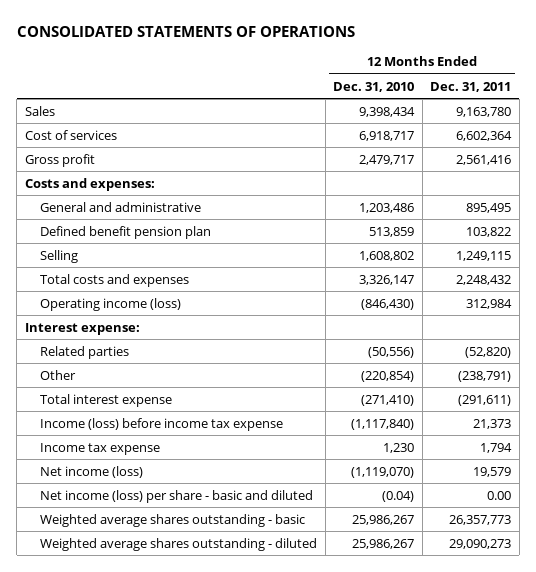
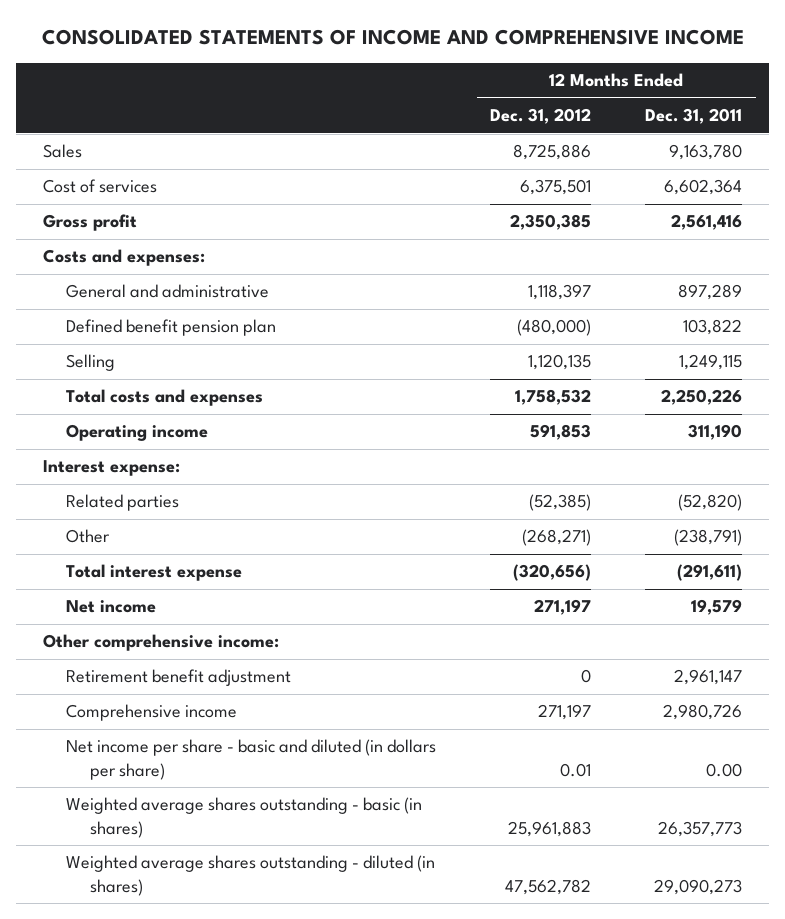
[16,25,355,37] CONSOLIDATED STATEMENTS OF OPERATIONS -> [41,29,744,46] CONSOLIDATED STATEMENTS OF INCOME AND COMPREHENSIVE INCOME
[333,81,415,92] Dec. 31, 2010 -> none
none -> [490,108,592,125] Dec. 31, 2012
[466,202,512,213] 895,495 -> [678,284,743,301] 897,289
[456,274,512,285] 2,248,432 -> [661,389,743,406] 2,250,226
[40,297,182,311] Operating income (loss) -> [66,424,209,442] Operating income
[466,298,513,309] 312,984 -> [688,424,743,441] 311,190
[40,417,284,431] Income (loss) before income tax expense -> none
[40,442,161,455] Income tax expense -> none
[40,465,144,478] Net income (loss) -> [66,600,157,614] Net income
none -> [43,634,280,652] Other comprehensive income:
none -> [66,669,292,687] Retirement benefit adjustment
none -> [66,704,238,722] Comprehensive income
[40,489,314,503] Net income (loss) per share - basic and diluted -> [66,739,437,780] Net income per share - basic and diluted (in dollars per share)
[40,513,306,527] Weighted average shares outstanding - basic -> [66,797,423,838] Weighted average shares outstanding - basic (in shares)
[40,537,318,551] Weighted average shares outstanding - diluted -> [66,855,436,896] Weighted average shares outstanding - diluted (in shares)

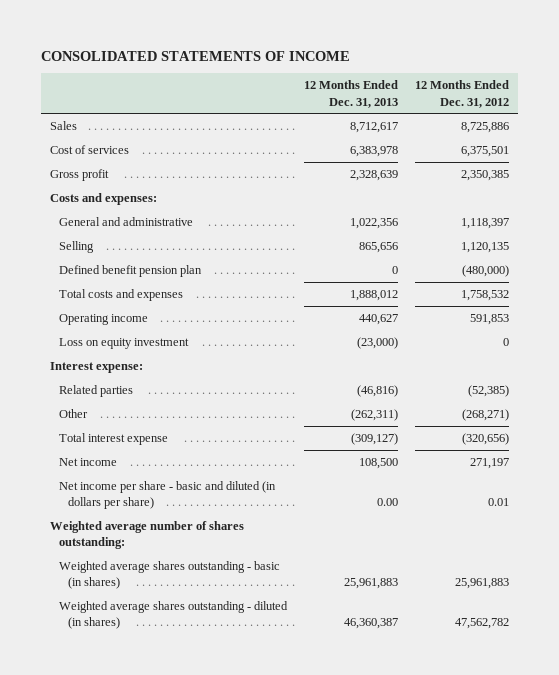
[41,29,744,46] CONSOLIDATED STATEMENTS OF INCOME AND COMPREHENSIVE INCOME -> [41,50,351,61] CONSOLIDATED STATEMENTS OF INCOME
[645,108,743,125] Dec. 31, 2011 -> none
none -> [303,80,398,108] 12 Months Ended Dec. 31, 2013
[66,319,277,337] Defined benefit pension plan -> [58,264,202,277] Defined benefit pension plan
none -> [58,337,189,349] Loss on equity investment
[43,634,280,652] Other comprehensive income: -> none
[66,669,292,687] Retirement benefit adjustment -> none
[66,704,238,722] Comprehensive income -> none
none -> [49,520,244,550] Weighted average number of shares outstanding:

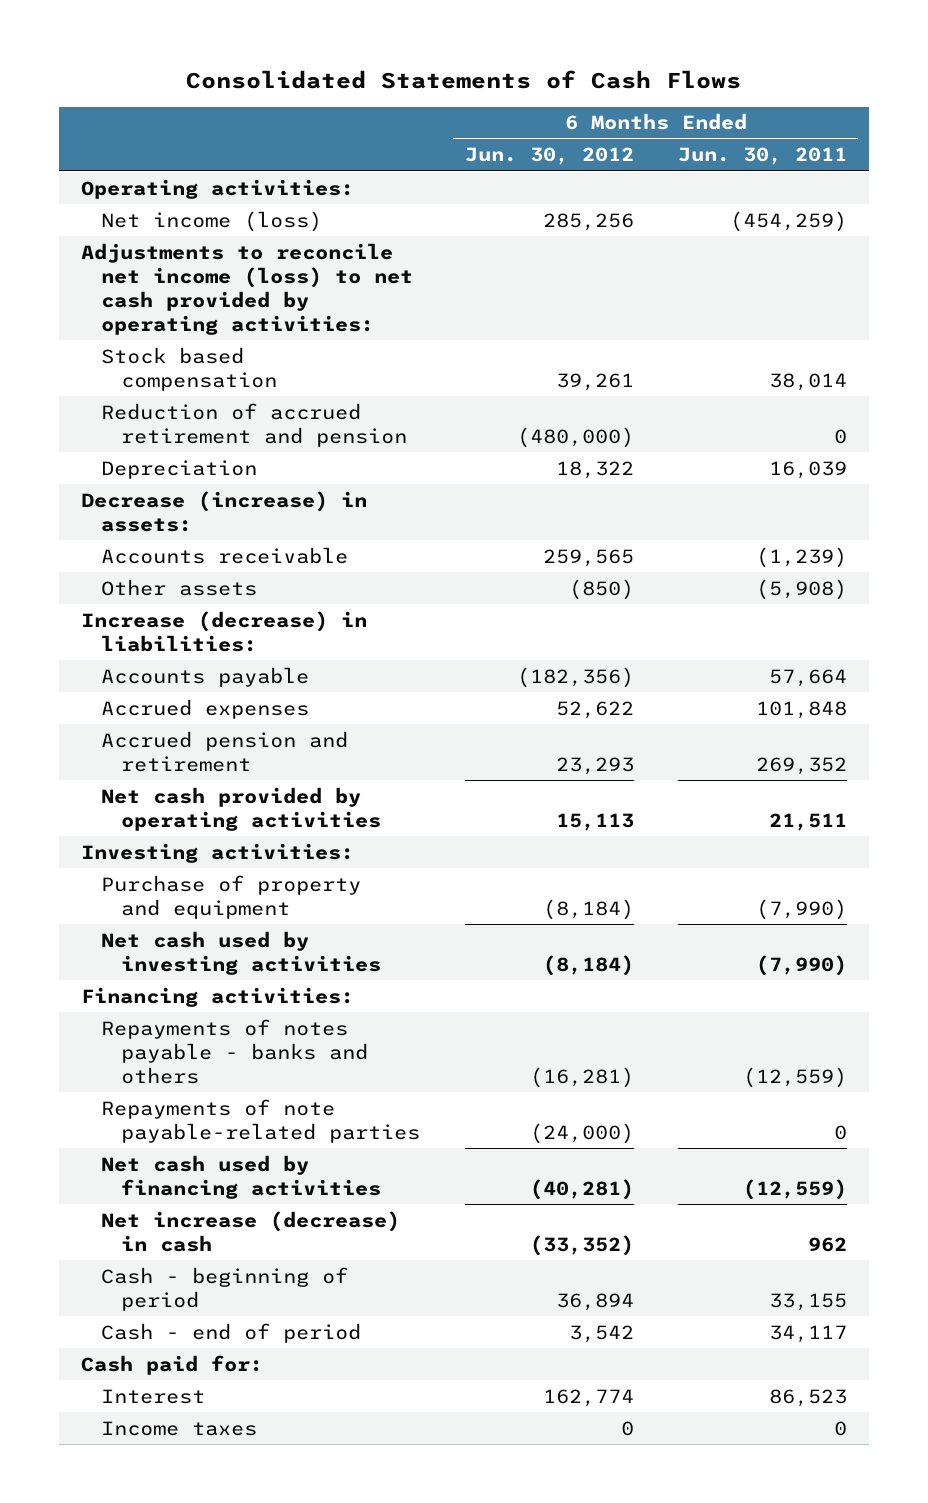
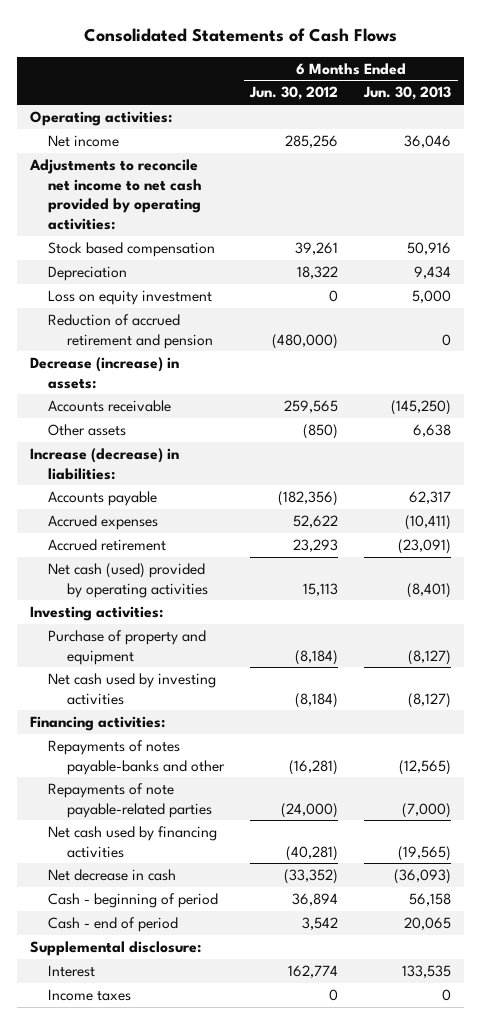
[677,147,847,166] Jun. 30, 2011 -> none
none -> [363,86,452,101] Jun. 30, 2013
[100,210,322,232] Net income (loss) -> [48,135,120,148] Net income
[80,242,413,335] Adjustments to reconcile net income (loss) to net cash provided by operating activities: -> [28,159,203,230] Adjustments to reconcile net income to net cash provided by operating activities:
none -> [48,290,213,306] Loss on equity investment
[100,402,408,447] Reduction of accrued retirement and pension -> [48,314,214,349] Reduction of accrued retirement and pension
[100,730,348,772] Accrued pension and retirement -> [48,539,167,552] Accrued retirement
[100,786,382,831] Net cash provided by operating activities -> [48,563,209,598] Net cash (used) provided by operating activities
[100,1018,369,1084] Repayments of notes payable - banks and others -> [48,740,226,775] Repayments of notes payable-banks and other
[100,1210,400,1252] Net increase (decrease) in cash -> [48,869,177,882] Net decrease in cash
[80,1354,263,1375] Cash paid for: -> [29,941,201,957] Supplemental disclosure:

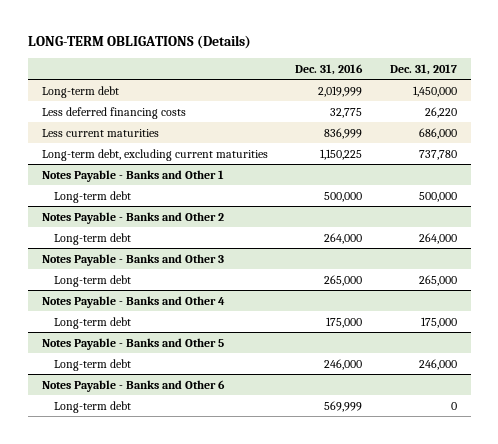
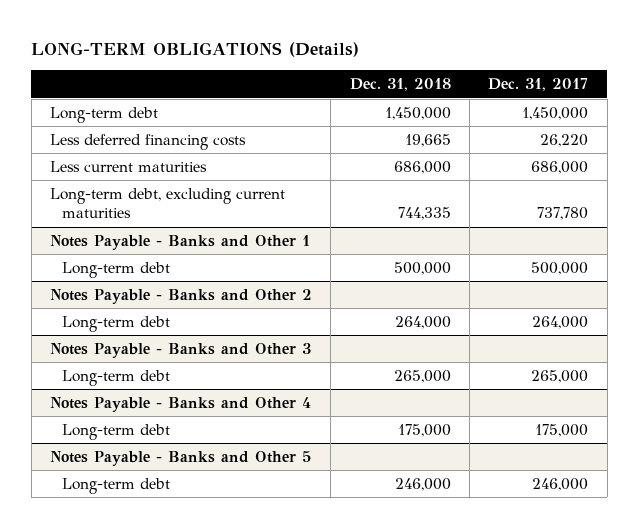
[295,63,364,75] Dec. 31, 2016 -> none
none -> [349,78,451,92] Dec. 31, 2018
[41,379,225,392] Notes Payable - Banks and Other 6 -> none
[54,400,132,413] Long-term debt -> none

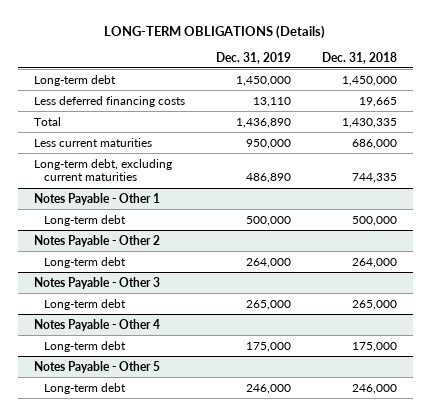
[488,78,589,92] Dec. 31, 2017 -> none
none -> [215,51,291,64] Dec. 31, 2019
none -> [33,116,61,126] Total
[50,234,311,250] Notes Payable - Banks and Other 1 -> [33,192,160,205] Notes Payable - Other 1
[50,288,313,304] Notes Payable - Banks and Other 2 -> [33,234,160,247] Notes Payable - Other 2
[50,342,312,358] Notes Payable - Banks and Other 3 -> [33,276,160,289] Notes Payable - Other 3
[50,396,312,412] Notes Payable - Banks and Other 4 -> [33,318,160,331] Notes Payable - Other 4
[50,450,312,466] Notes Payable - Banks and Other 5 -> [33,360,160,373] Notes Payable - Other 5

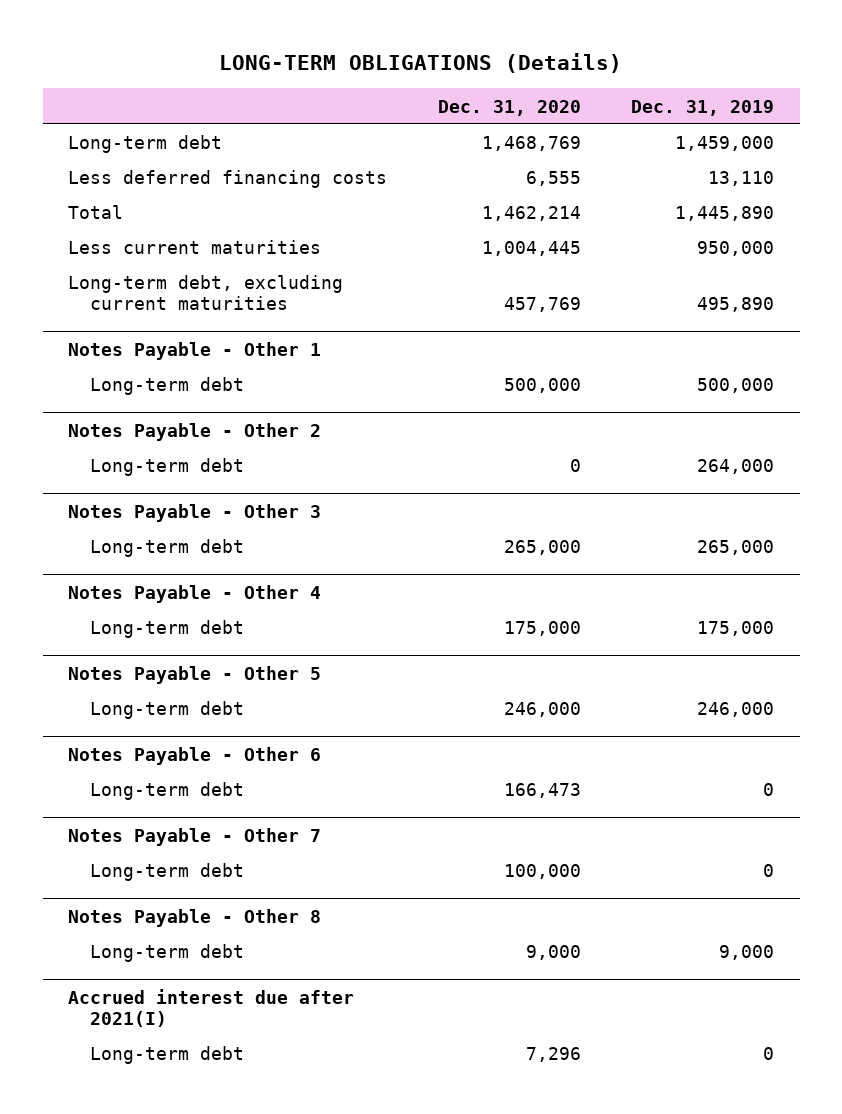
[322,51,398,64] Dec. 31, 2018 -> none
none -> [437,99,581,116] Dec. 31, 2020
[235,75,291,86] 1,450,000 -> [675,136,775,152] 1,459,000
[235,117,291,128] 1,436,890 -> [675,206,775,222] 1,445,890
[245,173,291,184] 486,890 -> [697,297,775,313] 495,890
none -> [67,746,321,765] Notes Payable - Other 6
none -> [89,782,244,801] Long-term debt
none -> [67,827,321,846] Notes Payable - Other 7
none -> [89,863,244,882] Long-term debt
none -> [67,908,321,927] Notes Payable - Other 8
none -> [89,944,244,963] Long-term debt
none -> [67,988,354,1028] Accrued interest due after 2021(I)
none -> [89,1046,244,1065] Long-term debt

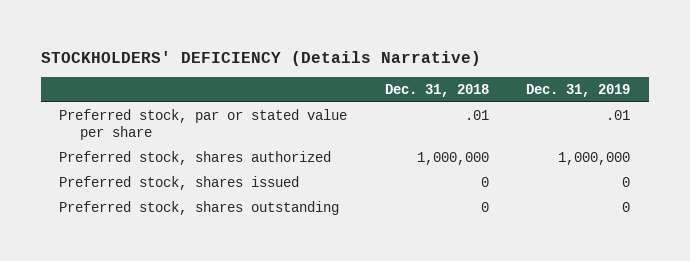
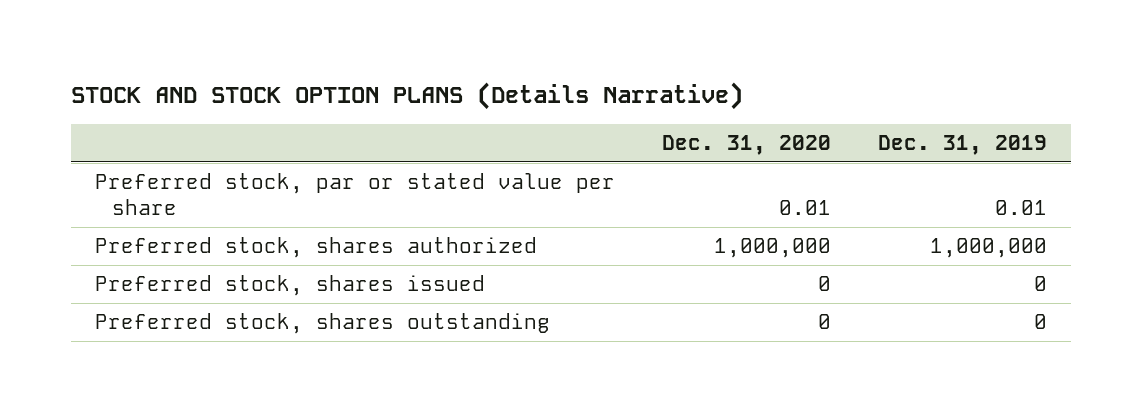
[40,50,481,66] STOCKHOLDERS' DEFICIENCY (Details Narrative) -> [71,82,744,111] STOCK AND STOCK OPTION PLANS (Details Narrative)
[384,83,489,97] Dec. 31, 2018 -> none
none -> [662,134,832,155] Dec. 31, 2020
[606,110,631,121] .01 -> [995,200,1048,216] 0.01

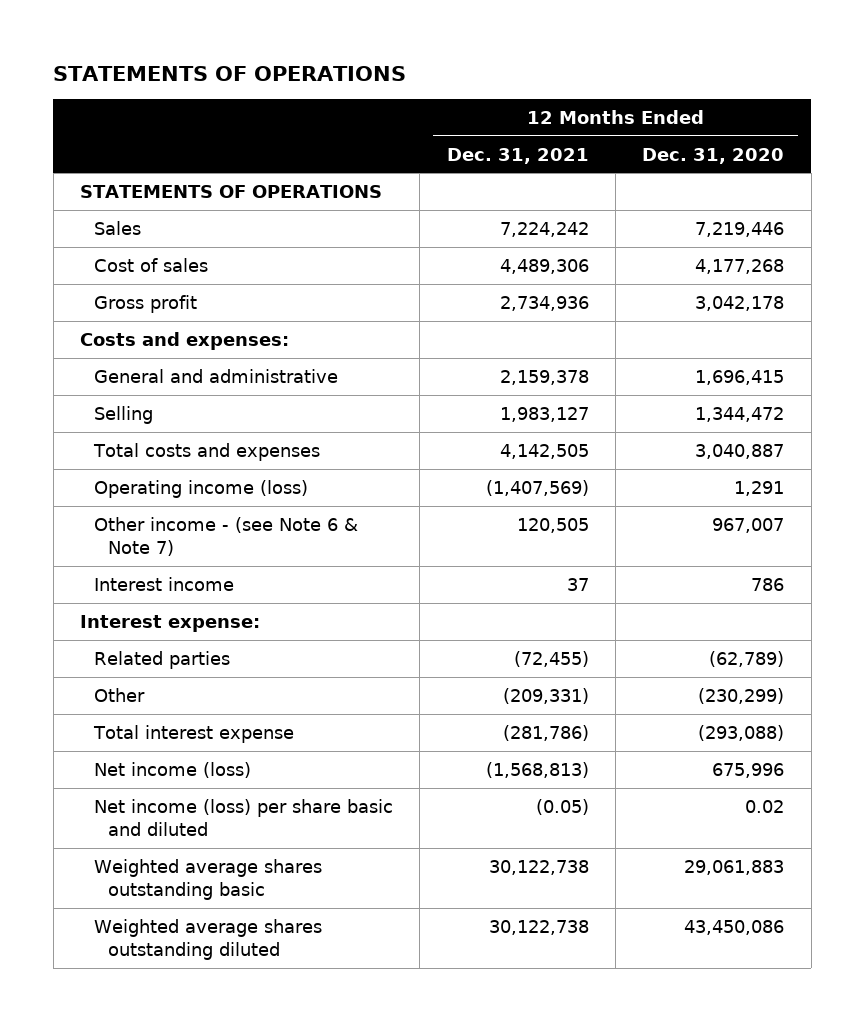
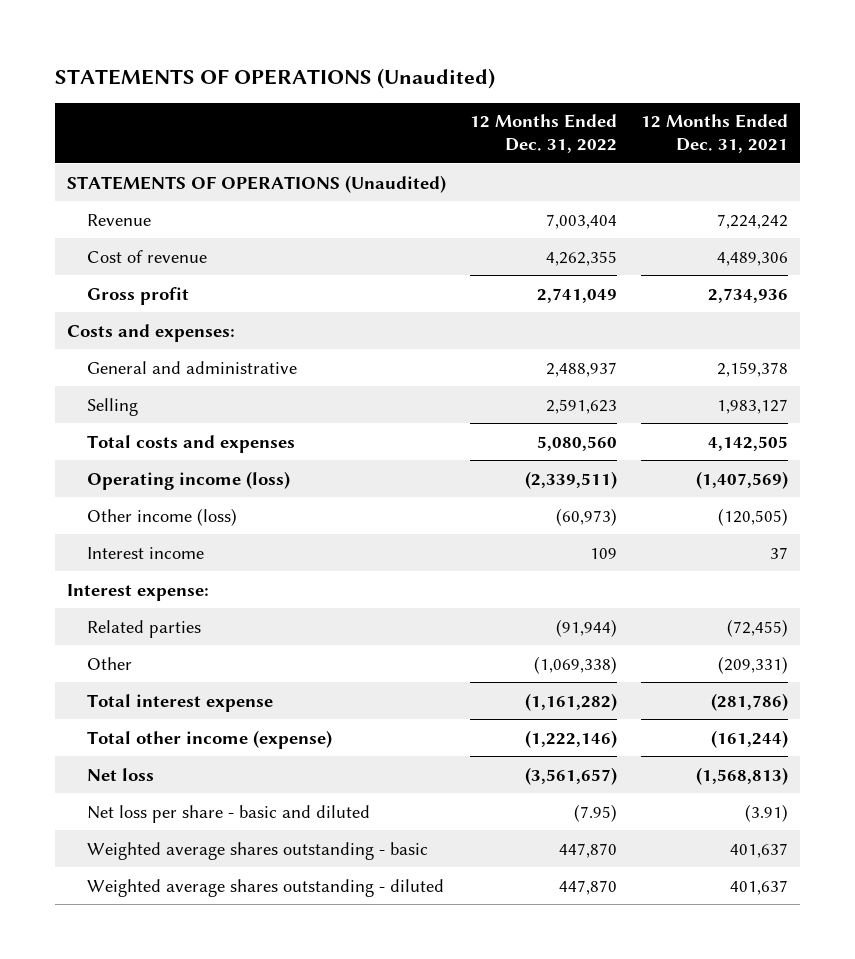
[53,65,407,81] STATEMENTS OF OPERATIONS -> [55,68,496,90] STATEMENTS OF OPERATIONS (Unaudited)
[642,147,785,164] Dec. 31, 2020 -> none
none -> [470,114,618,154] 12 Months Ended Dec. 31, 2022
[79,184,382,198] STATEMENTS OF OPERATIONS -> [67,174,447,193] STATEMENTS OF OPERATIONS (Unaudited)
[94,220,142,235] Sales -> [86,213,151,226] Revenue
[94,257,209,272] Cost of sales -> [86,249,207,263] Cost of revenue
[94,516,359,557] Other income - (see Note 6 & Note 7) -> [86,507,237,526] Other income (loss)
[516,517,589,533] 120,505 -> [717,507,788,526] (120,505)
none -> [86,729,332,749] Total other income (expense)
[94,761,252,778] Net income (loss) -> [86,767,154,781] Net loss
[94,798,394,837] Net income (loss) per share basic and diluted -> [86,804,370,823] Net loss per share - basic and diluted
[535,798,589,815] (0.05) -> [744,803,788,822] (3.91)
[94,858,323,901] Weighted average shares outstanding basic -> [86,841,428,860] Weighted average shares outstanding - basic
[488,859,589,875] 30,122,738 -> [729,842,788,858] 401,637
[94,918,323,961] Weighted average shares outstanding diluted -> [86,878,444,897] Weighted average shares outstanding - diluted
[488,919,589,935] 30,122,738 -> [729,879,788,895] 401,637

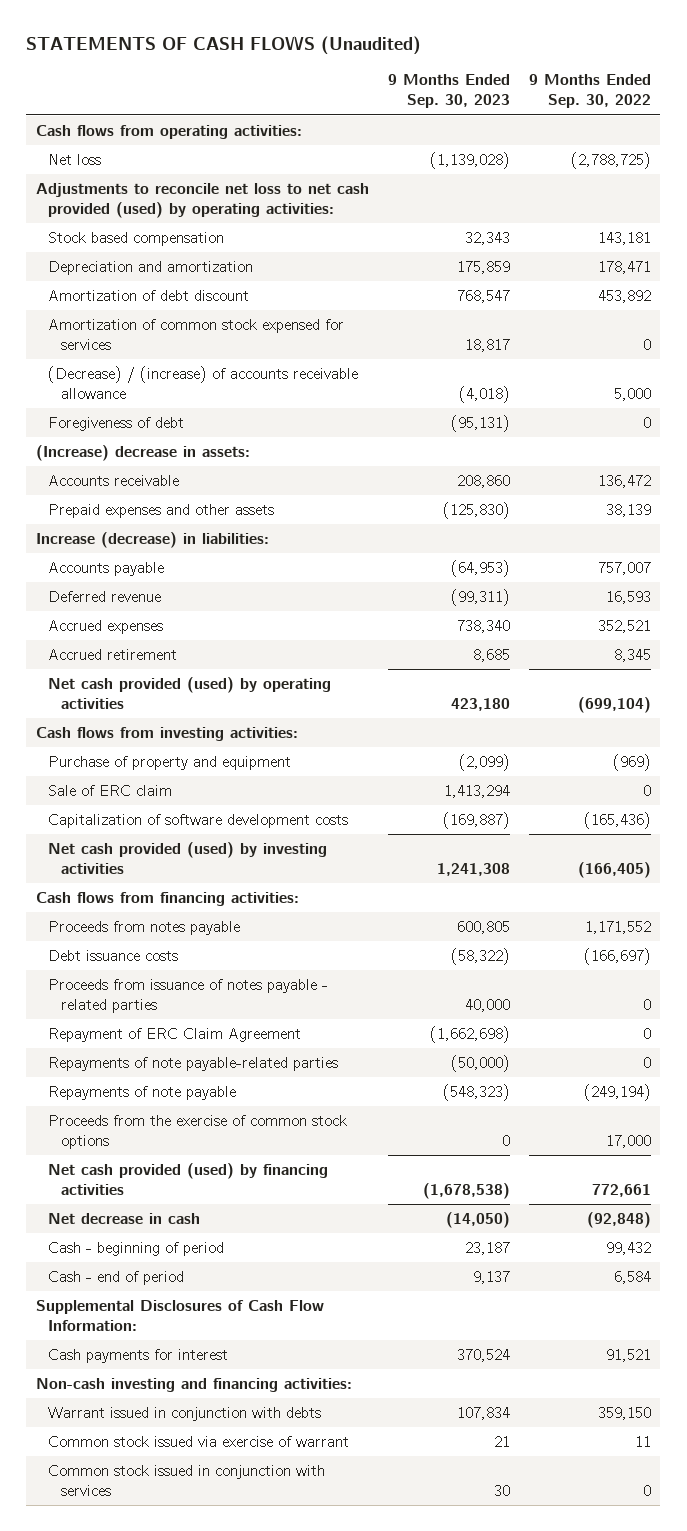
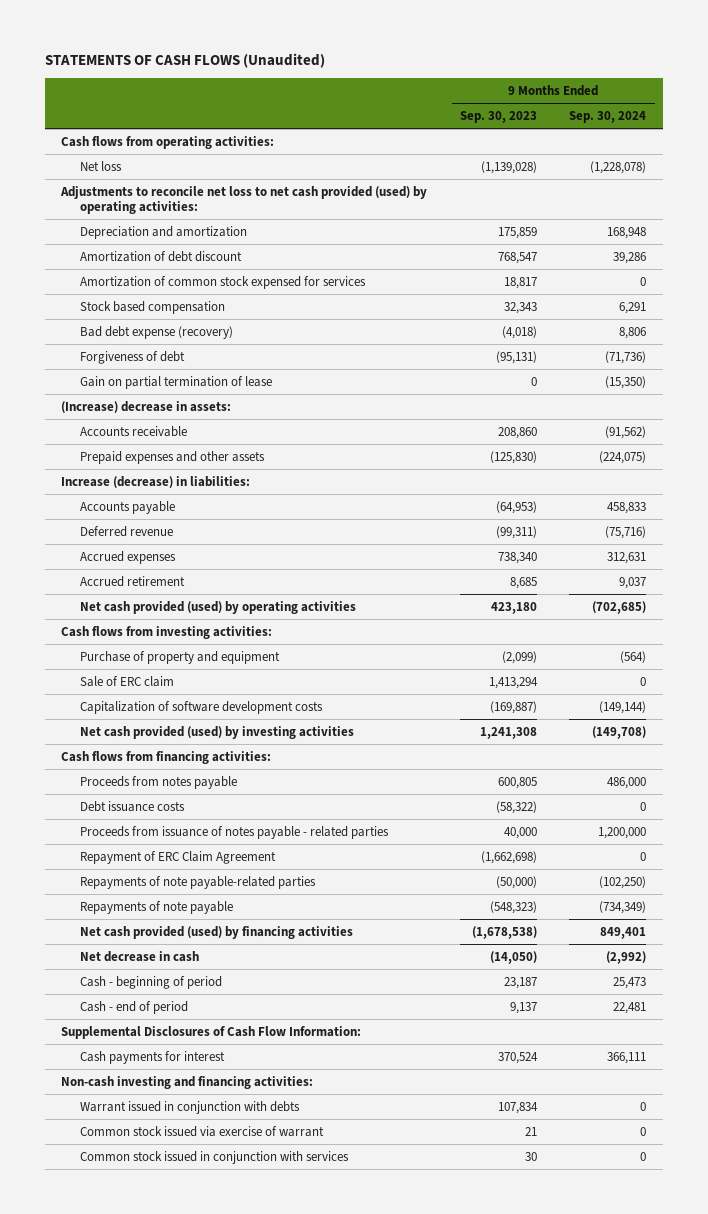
[528,74,651,109] 9 Months Ended Sep. 30, 2022 -> none
none -> [569,110,647,123] Sep. 30, 2024
[48,231,225,246] Stock based compensation -> [79,300,225,314] Stock based compensation
[48,365,359,399] (Decrease) / (increase) of accounts receivable allowance -> [79,325,233,339] Bad debt expense (recovery)
[48,416,185,431] Foregiveness of debt -> [79,350,185,364] Forgiveness of debt
none -> [79,375,272,389] Gain on partial termination of lease
[48,1114,348,1149] Proceeds from the exercise of common stock options -> none

